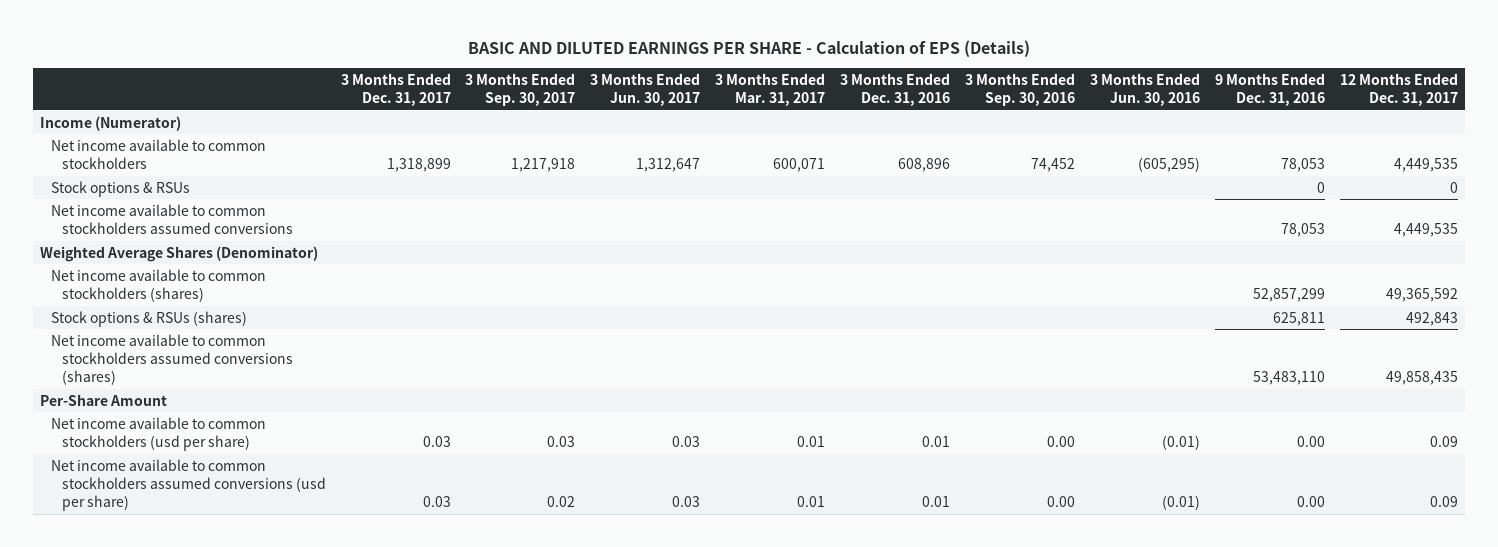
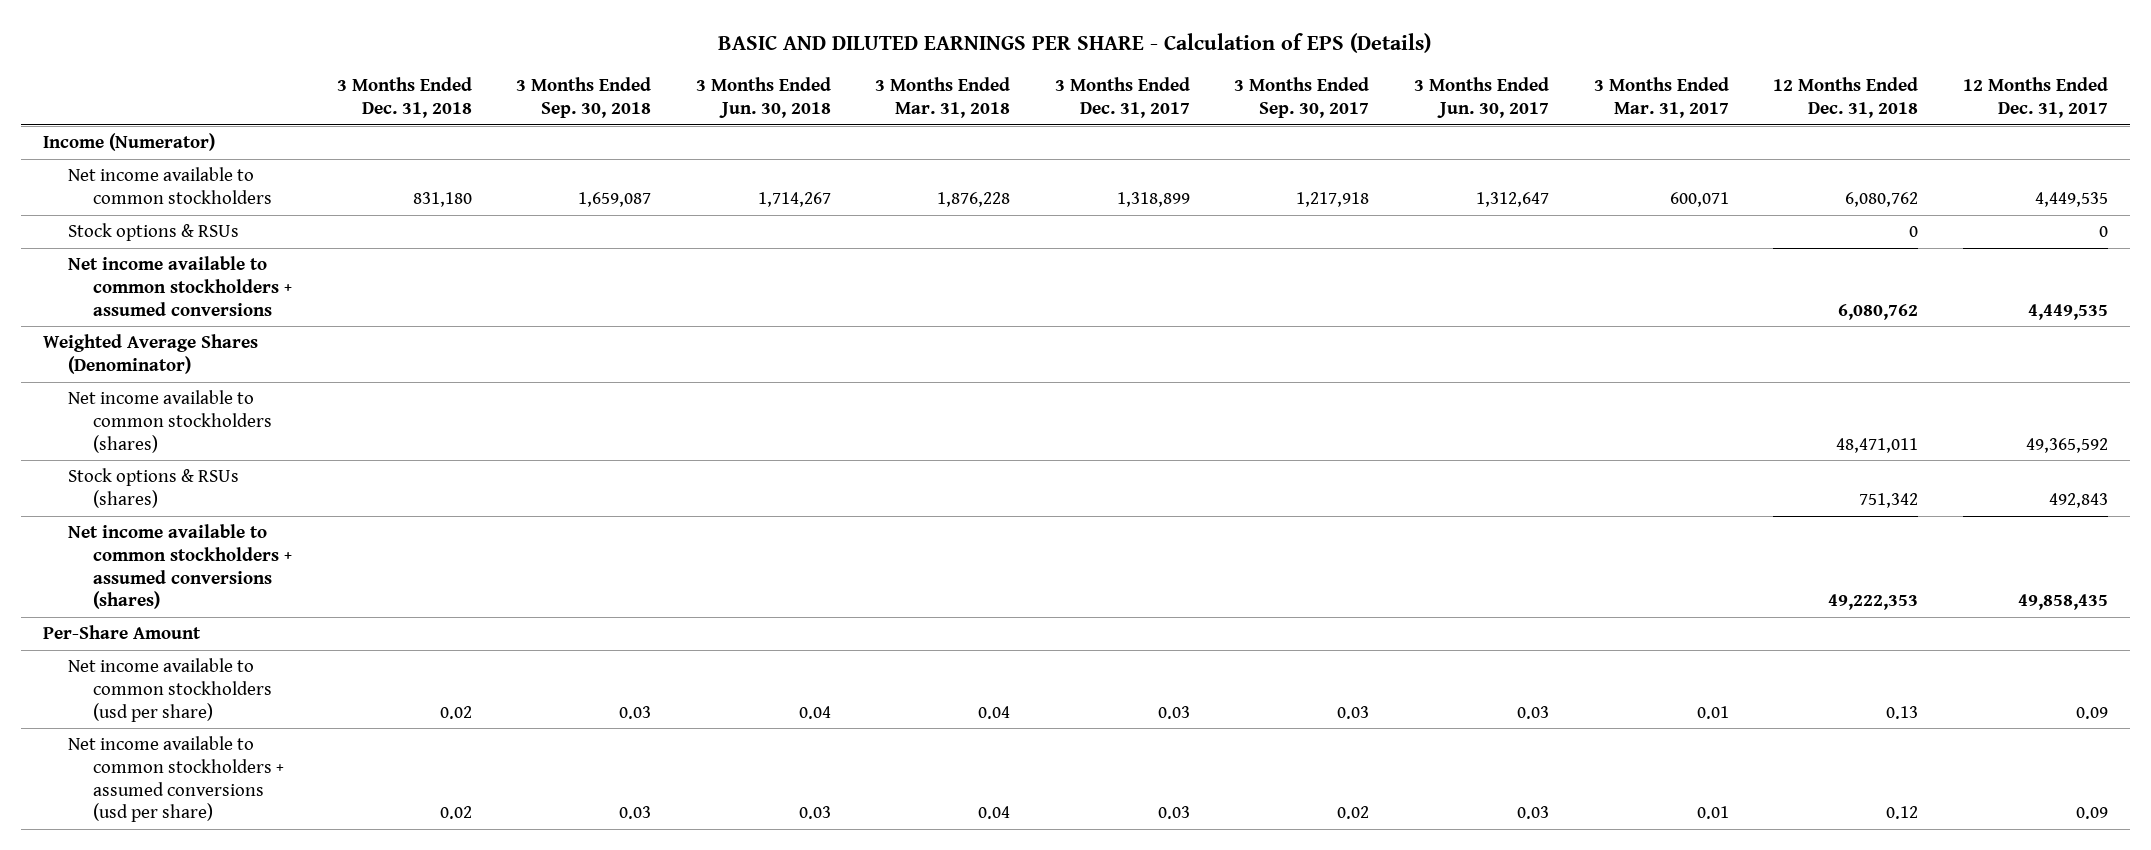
[840,73,951,107] 3 Months Ended Dec. 31, 2016 -> none
[965,73,1076,107] 3 Months Ended Sep. 30, 2016 -> none
[1089,73,1200,107] 3 Months Ended Jun. 30, 2016 -> none
[1214,73,1325,107] 9 Months Ended Dec. 31, 2016 -> none
none -> [336,77,472,118] 3 Months Ended Dec. 31, 2018
none -> [516,77,652,118] 3 Months Ended Sep. 30, 2018
none -> [695,77,831,118] 3 Months Ended Jun. 30, 2018
none -> [875,77,1011,118] 3 Months Ended Mar. 31, 2018
none -> [1773,77,1919,118] 12 Months Ended Dec. 31, 2018
[50,203,293,234] Net income available to common stockholders assumed conversions -> [68,256,293,316] Net income available to common stockholders + assumed conversions
[50,333,293,386] Net income available to common stockholders assumed conversions (shares) -> [68,524,293,610] Net income available to common stockholders + assumed conversions (shares)
[50,458,326,512] Net income available to common stockholders assumed conversions (usd per share) -> [68,736,285,823] Net income available to common stockholders + assumed conversions (usd per share)

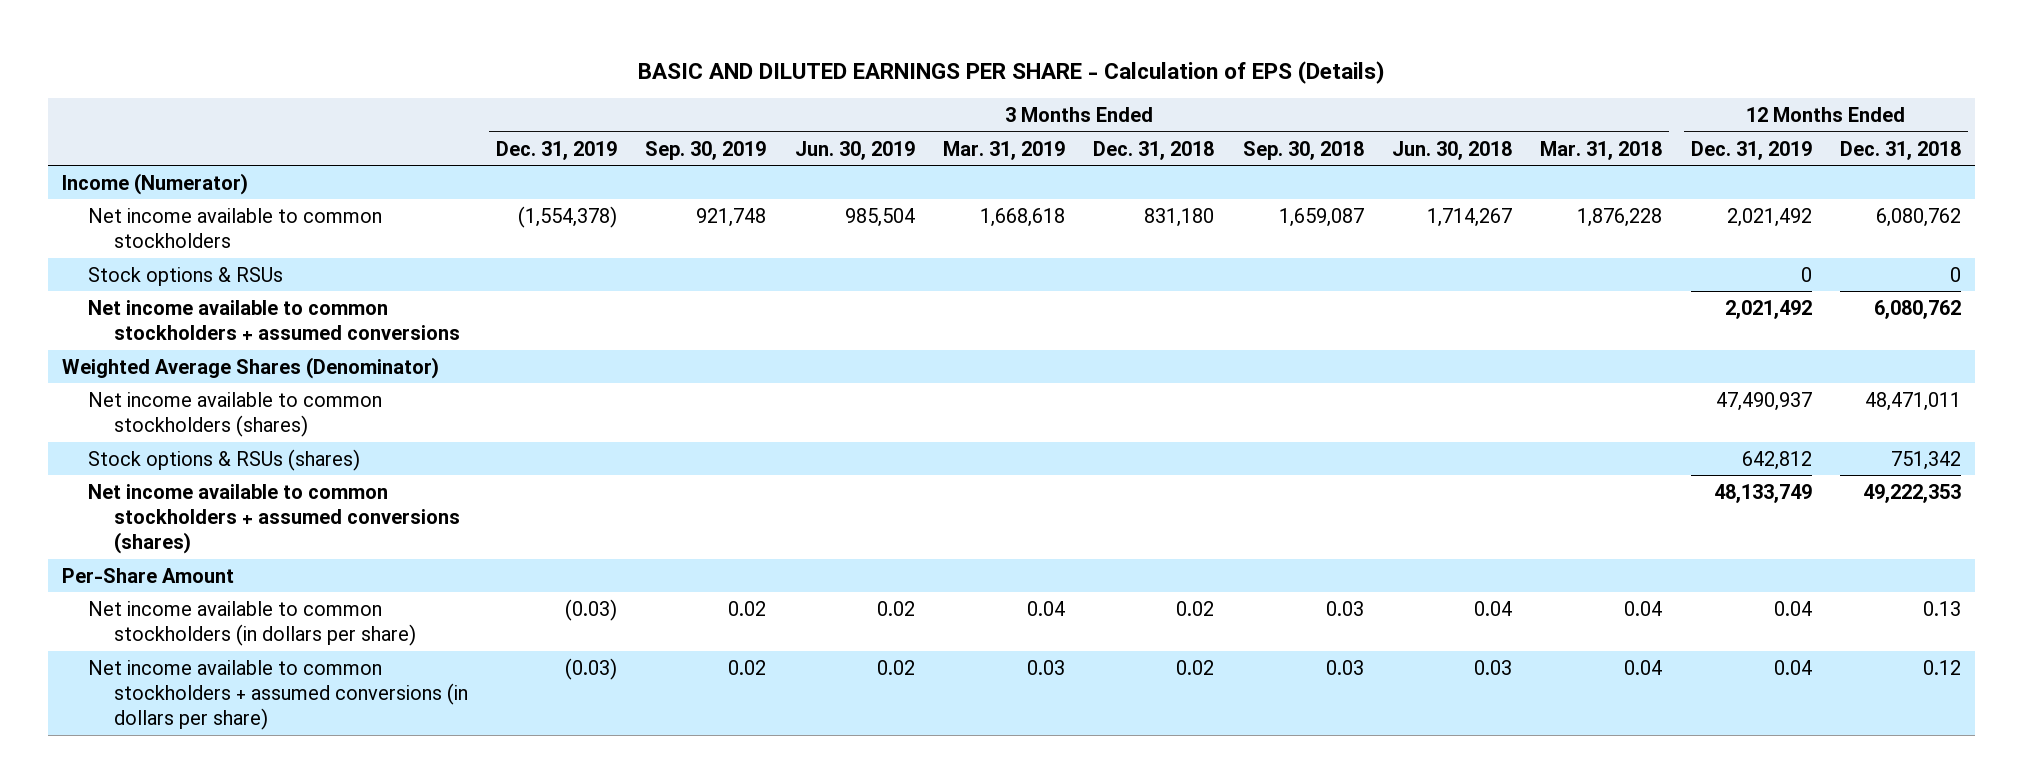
[1054,77,1190,118] 3 Months Ended Dec. 31, 2017 -> none
[1234,77,1370,118] 3 Months Ended Sep. 30, 2017 -> none
[1413,77,1549,118] 3 Months Ended Jun. 30, 2017 -> none
[1593,77,1729,118] 3 Months Ended Mar. 31, 2017 -> none
[1962,77,2108,118] 12 Months Ended Dec. 31, 2017 -> none
none -> [495,140,617,160] Dec. 31, 2019
none -> [645,140,767,160] Sep. 30, 2019
none -> [794,140,915,160] Jun. 30, 2019
none -> [942,140,1065,160] Mar. 31, 2019
none -> [1690,140,1812,160] Dec. 31, 2019
[68,658,273,722] Net income available to common stockholders (usd per share) -> [87,600,416,646] Net income available to common stockholders (in dollars per share)
[68,736,285,823] Net income available to common stockholders + assumed conversions (usd per share) -> [87,659,468,731] Net income available to common stockholders + assumed conversions (in dollars per share)

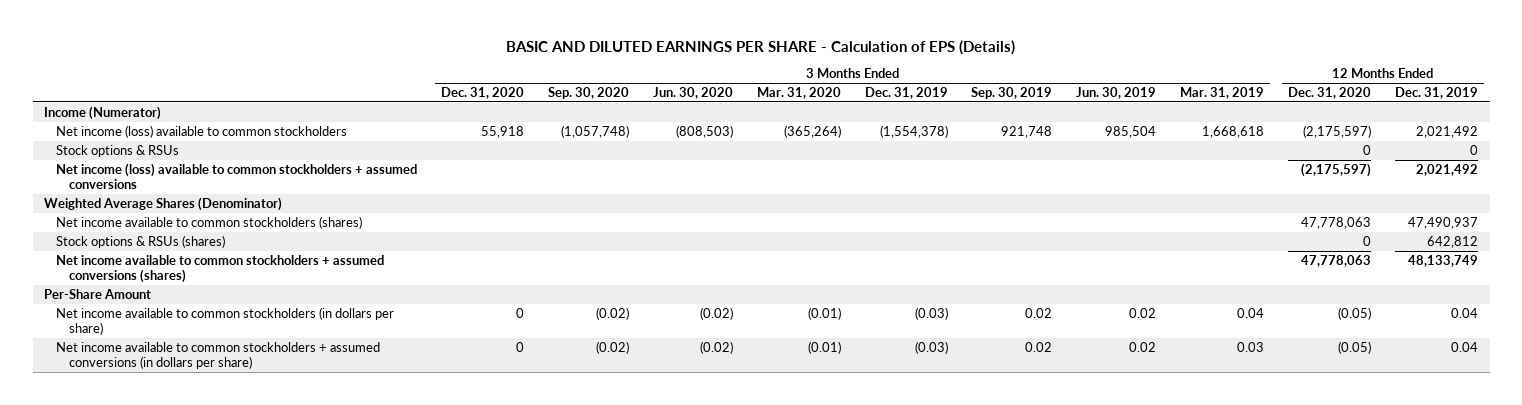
[1093,140,1215,160] Dec. 31, 2018 -> none
[1242,140,1364,160] Sep. 30, 2018 -> none
[1391,140,1512,160] Jun. 30, 2018 -> none
[1540,140,1663,160] Mar. 31, 2018 -> none
[1839,140,1961,160] Dec. 31, 2018 -> none
none -> [441,86,525,99] Dec. 31, 2020
none -> [548,86,630,99] Sep. 30, 2020
none -> [652,86,733,99] Jun. 30, 2020
none -> [756,86,841,99] Mar. 31, 2020
none -> [1287,86,1371,99] Dec. 31, 2020
[87,207,382,248] Net income available to common stockholders -> [56,124,348,138] Net income (loss) available to common stockholders
[87,299,460,340] Net income available to common stockholders + assumed conversions -> [56,162,418,190] Net income (loss) available to common stockholders + assumed conversions

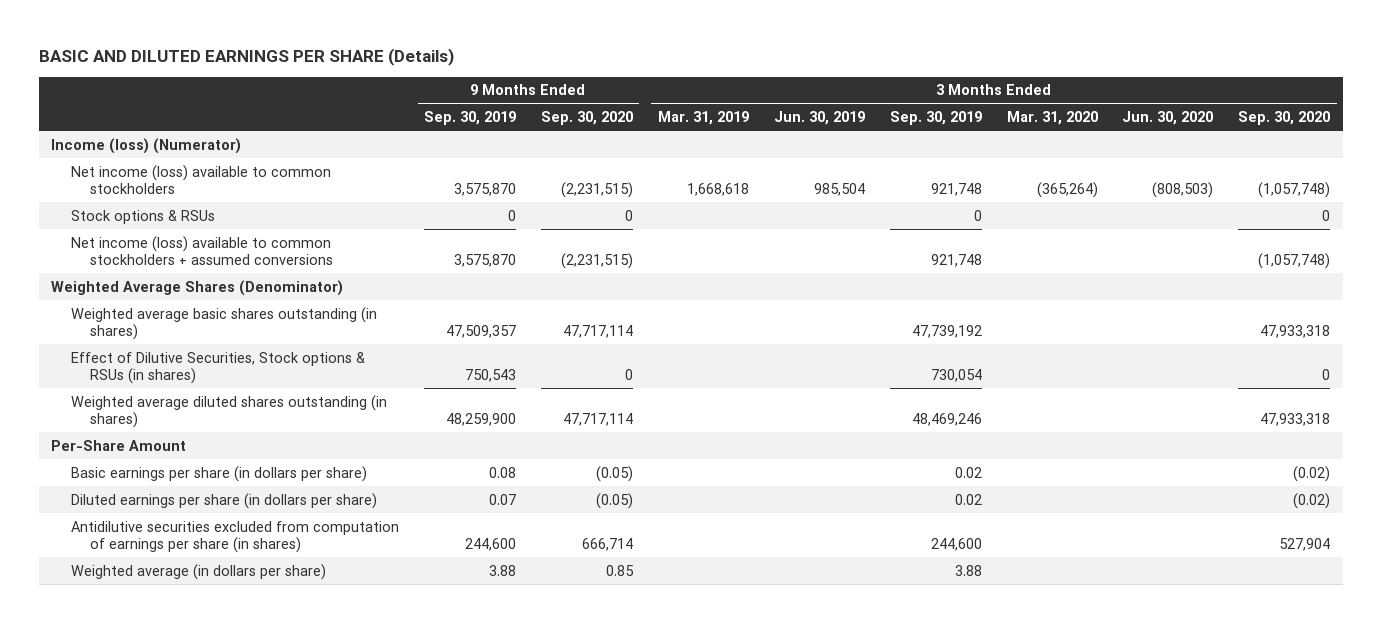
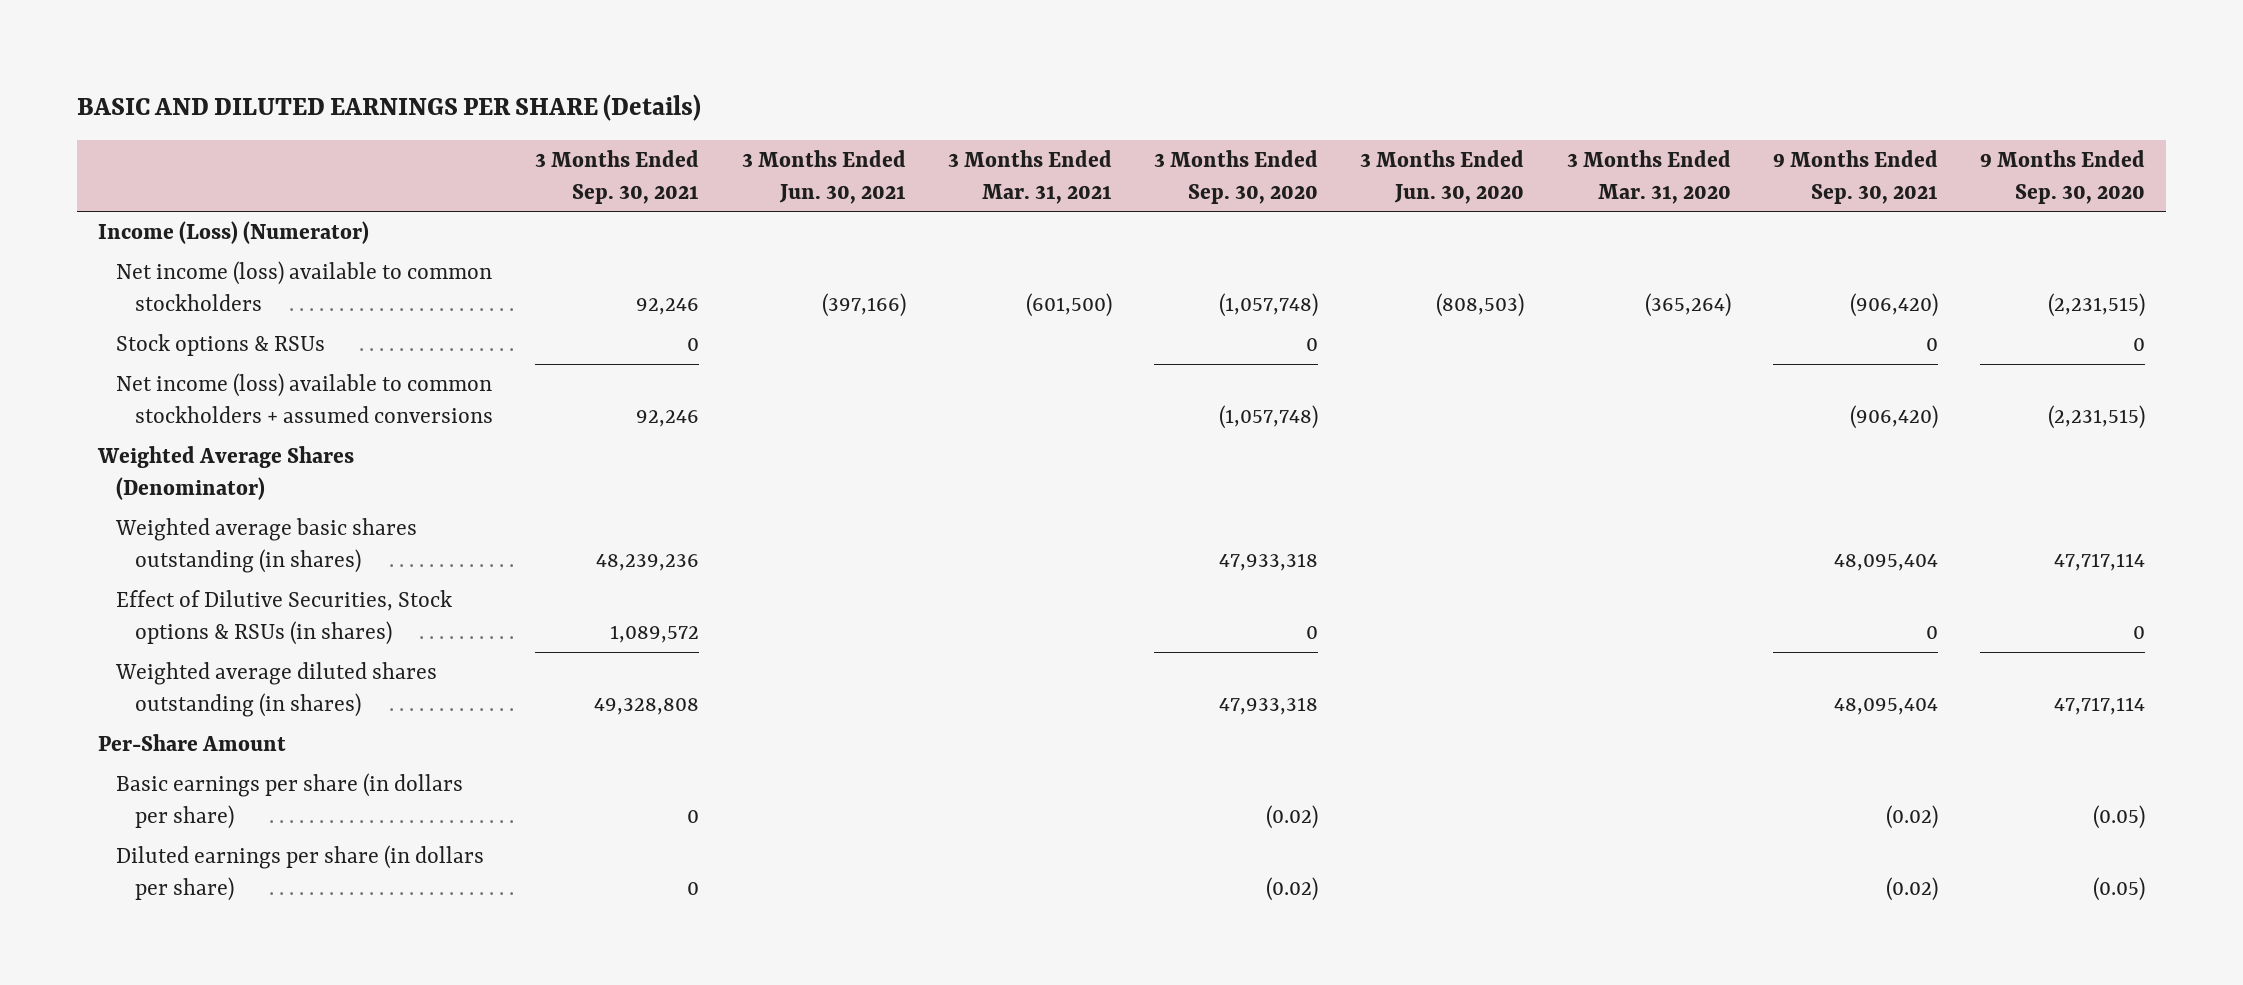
[423,111,516,126] Sep. 30, 2019 -> none
[657,111,749,126] Mar. 31, 2019 -> none
[773,111,865,126] Jun. 30, 2019 -> none
[889,111,982,126] Sep. 30, 2019 -> none
none -> [535,149,700,204] 3 Months Ended Sep. 30, 2021
none -> [741,149,906,204] 3 Months Ended Jun. 30, 2021
none -> [947,149,1112,204] 3 Months Ended Mar. 31, 2021
none -> [1772,149,1938,204] 9 Months Ended Sep. 30, 2021
[51,137,242,154] Income (loss) (Numerator) -> [97,220,369,244] Income (Loss) (Numerator)
[70,520,399,554] Antidilutive securities excluded from computation of earnings per share (in shares) -> none
[70,563,326,580] Weighted average (in dollars per share) -> none

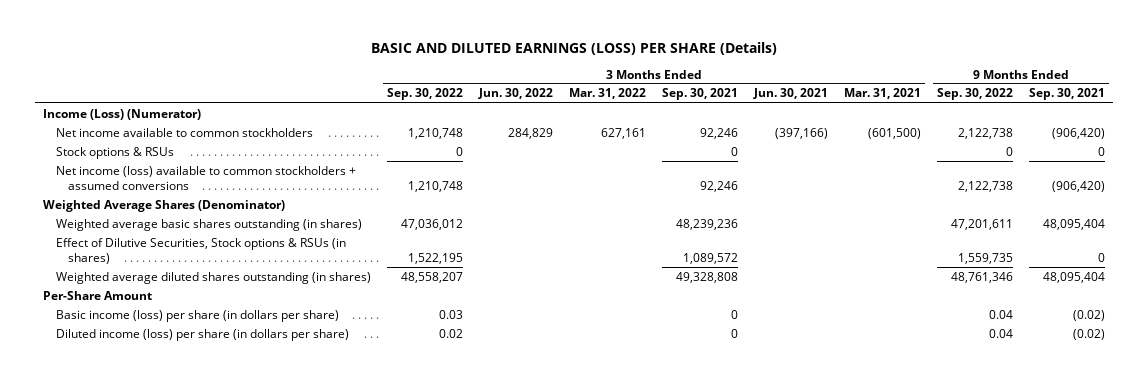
[76,94,701,122] BASIC AND DILUTED EARNINGS PER SHARE (Details) -> [371,42,778,56] BASIC AND DILUTED EARNINGS (LOSS) PER SHARE (Details)
[1154,149,1319,204] 3 Months Ended Sep. 30, 2020 -> none
[1360,149,1525,204] 3 Months Ended Jun. 30, 2020 -> none
[1566,149,1731,204] 3 Months Ended Mar. 31, 2020 -> none
[1979,149,2145,204] 9 Months Ended Sep. 30, 2020 -> none
none -> [386,88,463,101] Sep. 30, 2022
none -> [477,88,553,100] Jun. 30, 2022
none -> [568,88,646,100] Mar. 31, 2022
none -> [936,88,1013,101] Sep. 30, 2022
[116,260,493,311] Net income (loss) available to common stockholders -> [55,127,313,137] Net income available to common stockholders
[116,772,464,829] Basic earnings per share (in dollars per share) -> [55,309,339,322] Basic income (loss) per share (in dollars per share)
[116,844,485,901] Diluted earnings per share (in dollars per share) -> [55,328,349,341] Diluted income (loss) per share (in dollars per share)

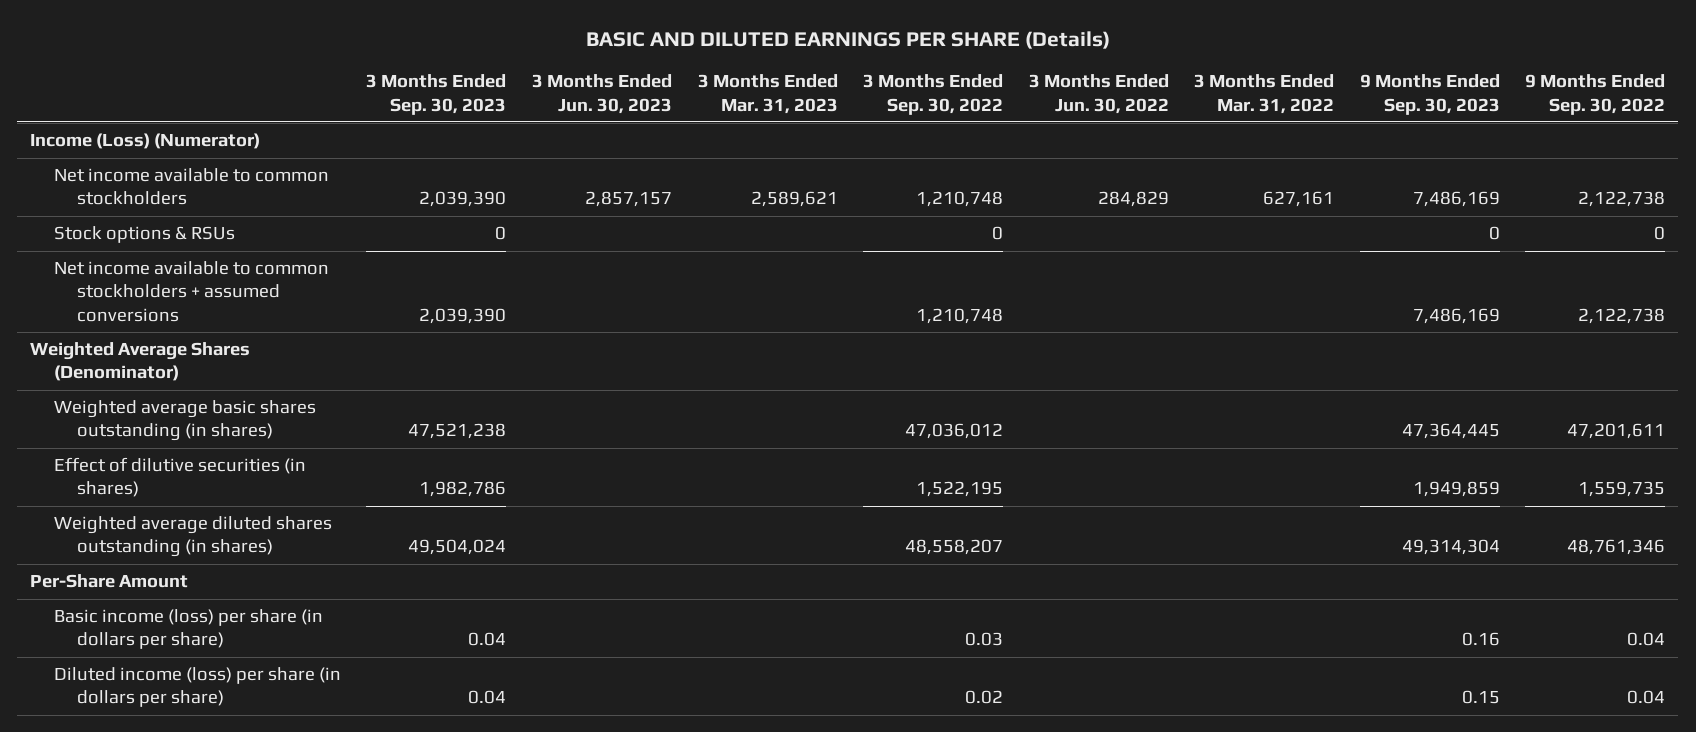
[371,42,778,56] BASIC AND DILUTED EARNINGS (LOSS) PER SHARE (Details) -> [585,30,1110,49] BASIC AND DILUTED EARNINGS PER SHARE (Details)
[661,88,738,101] Sep. 30, 2021 -> none
[752,88,828,100] Jun. 30, 2021 -> none
[843,88,921,100] Mar. 31, 2021 -> none
[1028,88,1105,101] Sep. 30, 2021 -> none
none -> [366,74,507,115] 3 Months Ended Sep. 30, 2023
none -> [531,74,672,114] 3 Months Ended Jun. 30, 2023
none -> [697,74,838,114] 3 Months Ended Mar. 31, 2023
none -> [1359,74,1500,115] 9 Months Ended Sep. 30, 2023
[55,165,356,190] Net income (loss) available to common stockholders + assumed conversions -> [53,261,329,322] Net income available to common stockholders + assumed conversions
[55,237,346,264] Effect of Dilutive Securities, Stock options & RSUs (in shares) -> [53,457,306,498] Effect of dilutive securities (in shares)

